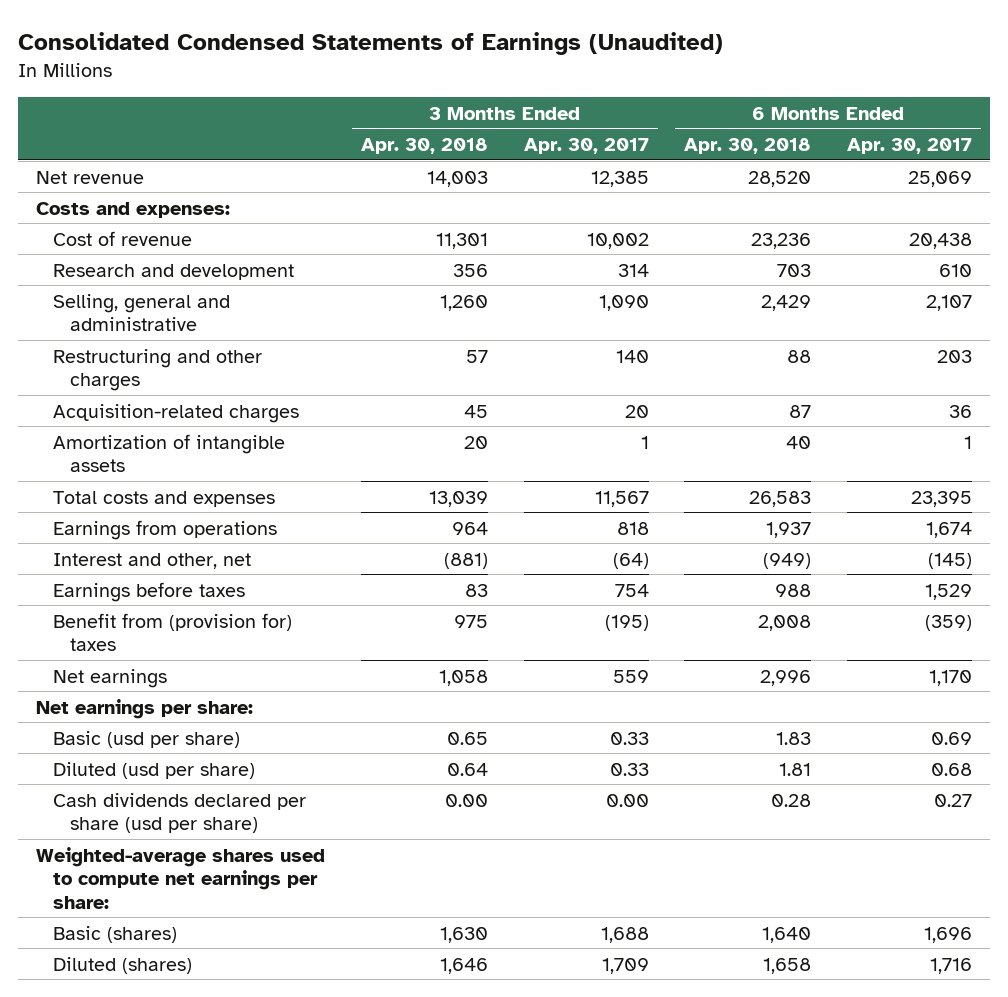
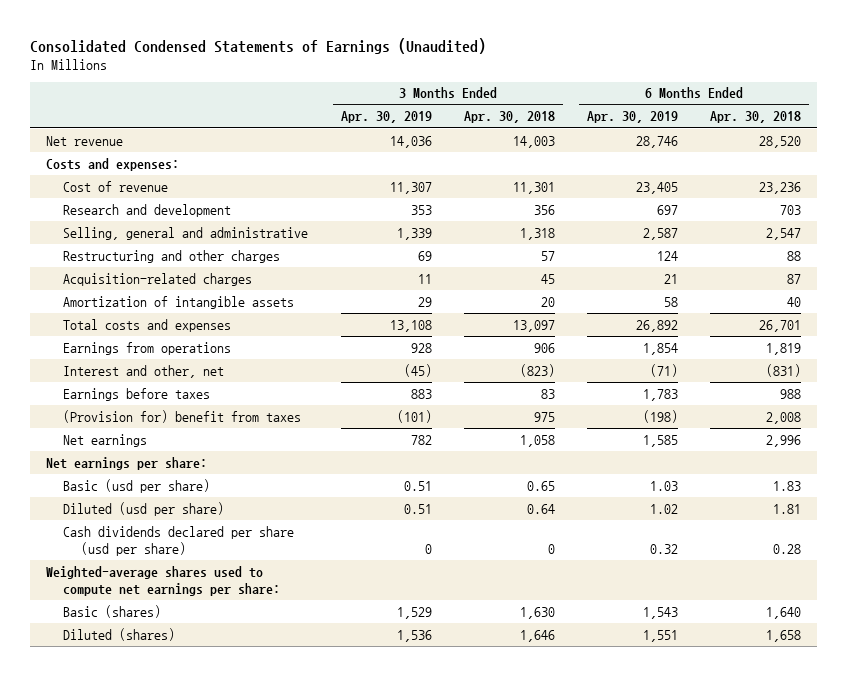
[523,138,649,155] Apr. 30, 2017 -> none
[847,138,973,155] Apr. 30, 2017 -> none
none -> [340,111,432,124] Apr. 30, 2019
none -> [586,111,678,124] Apr. 30, 2019
[439,294,488,311] 1,260 -> [519,227,555,240] 1,318
[761,294,812,311] 2,429 -> [766,227,802,240] 2,547
[428,490,488,507] 13,039 -> [512,319,555,332] 13,097
[749,490,812,507] 26,583 -> [759,319,802,332] 26,701
[451,521,488,535] 964 -> [533,342,555,353] 906
[766,521,812,538] 1,937 -> [766,342,802,355] 1,819
[443,552,488,569] (881) -> [519,363,555,377] (823)
[763,552,812,569] (949) -> [766,363,802,377] (831)
[53,612,293,652] Benefit from (provision for) taxes -> [63,409,302,423] (Provision for) benefit from taxes
[444,793,488,807] 0.00 -> [547,543,555,554] 0

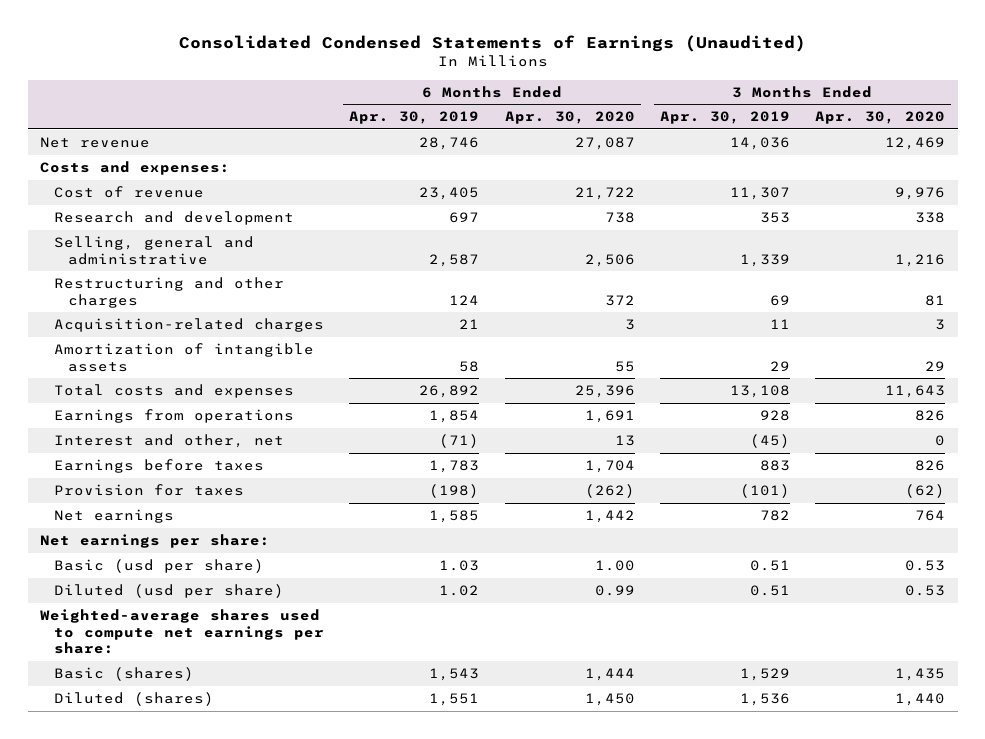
[463,111,555,124] Apr. 30, 2018 -> none
[710,111,802,124] Apr. 30, 2018 -> none
none -> [504,111,635,125] Apr. 30, 2020
none -> [815,111,946,125] Apr. 30, 2020
[63,409,302,423] (Provision for) benefit from taxes -> [54,483,245,496] Provision for taxes
[63,525,295,556] Cash dividends declared per share (usd per share) -> none

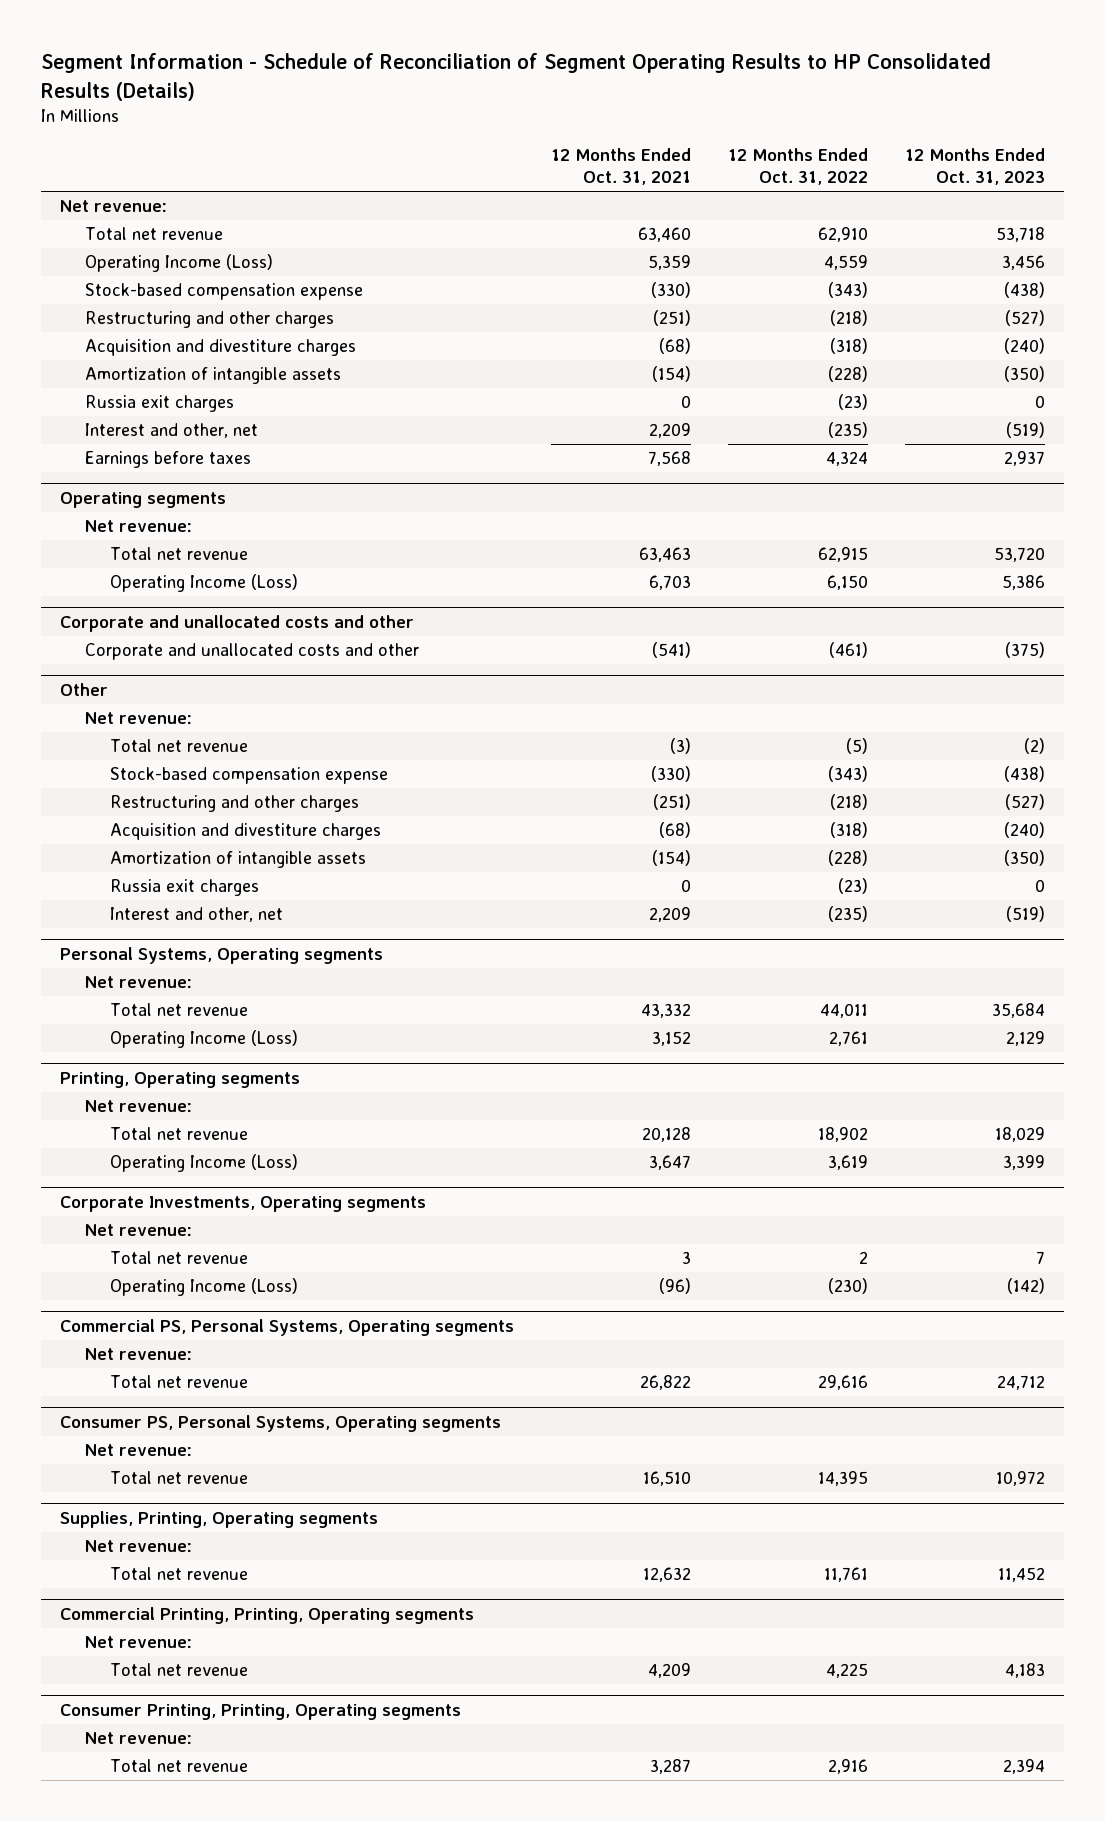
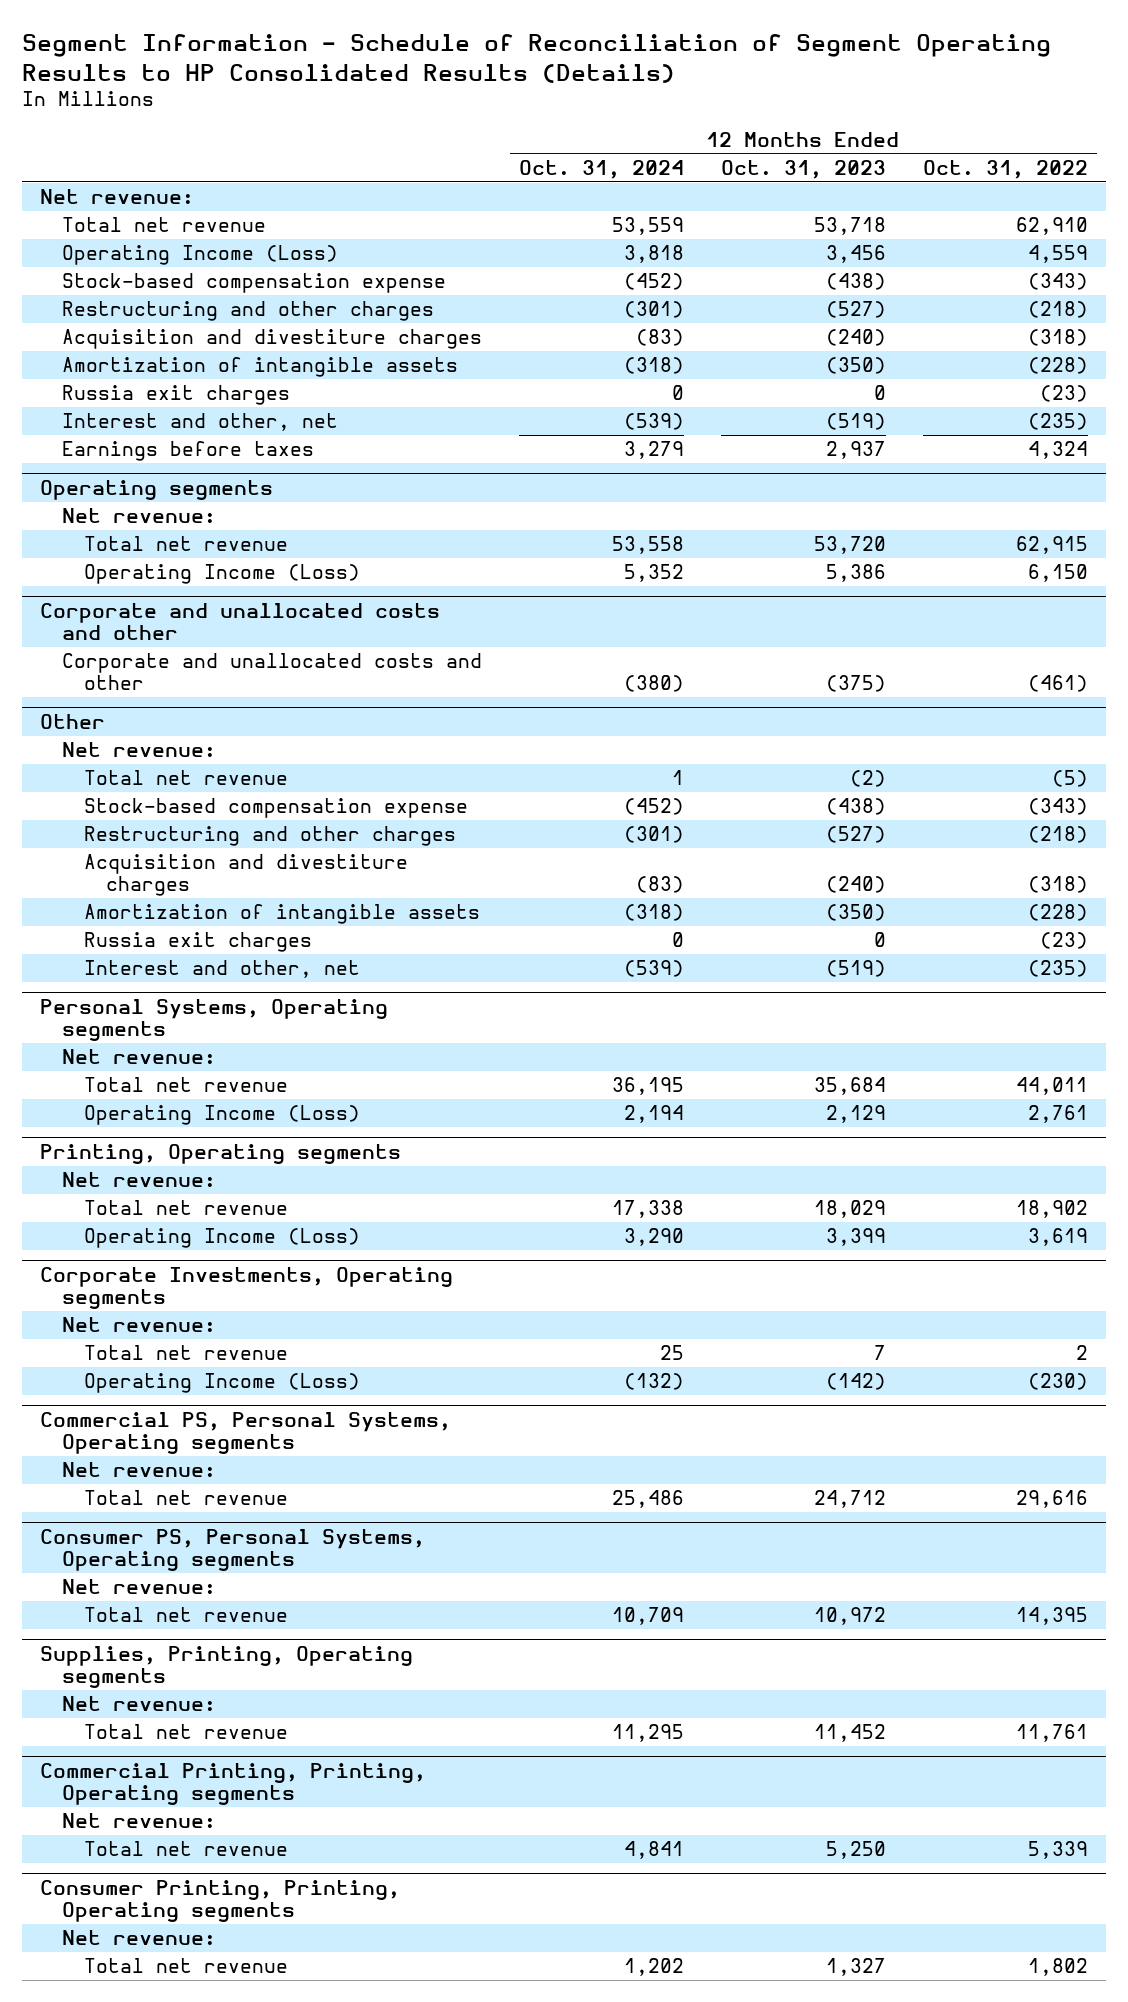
[550,147,691,186] 12 Months Ended Oct. 31, 2021 -> none
none -> [518,159,684,179] Oct. 31, 2024
[826,1663,869,1679] 4,225 -> [1027,1841,1088,1860] 5,339
[1005,1663,1046,1679] 4,183 -> [825,1841,886,1860] 5,250
[828,1759,869,1775] 2,916 -> [1027,1958,1088,1977] 1,802
[1003,1759,1046,1775] 2,394 -> [825,1958,886,1977] 1,327

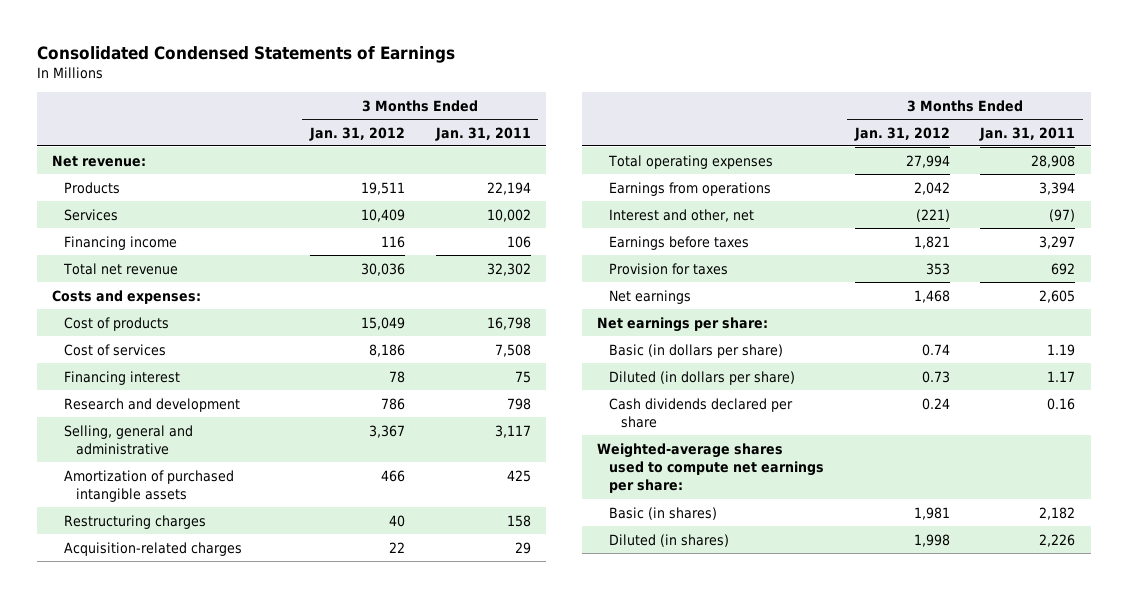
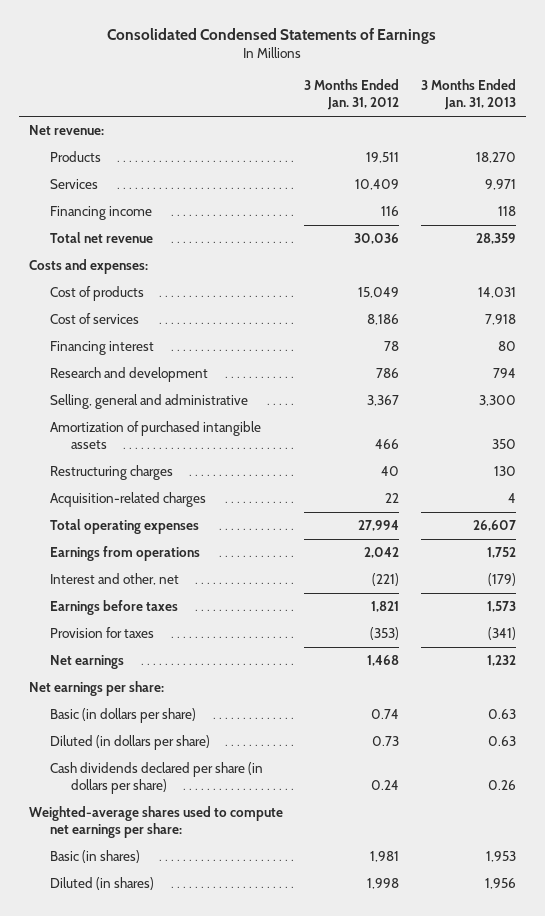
[434,126,531,141] Jan. 31, 2011 -> none
none -> [420,79,516,111] 3 Months Ended Jan. 31, 2013
[925,262,950,275] 353 -> [370,627,400,641] (353)
[608,397,793,428] Cash dividends declared per share -> [50,762,264,795] Cash dividends declared per share (in dollars per share)

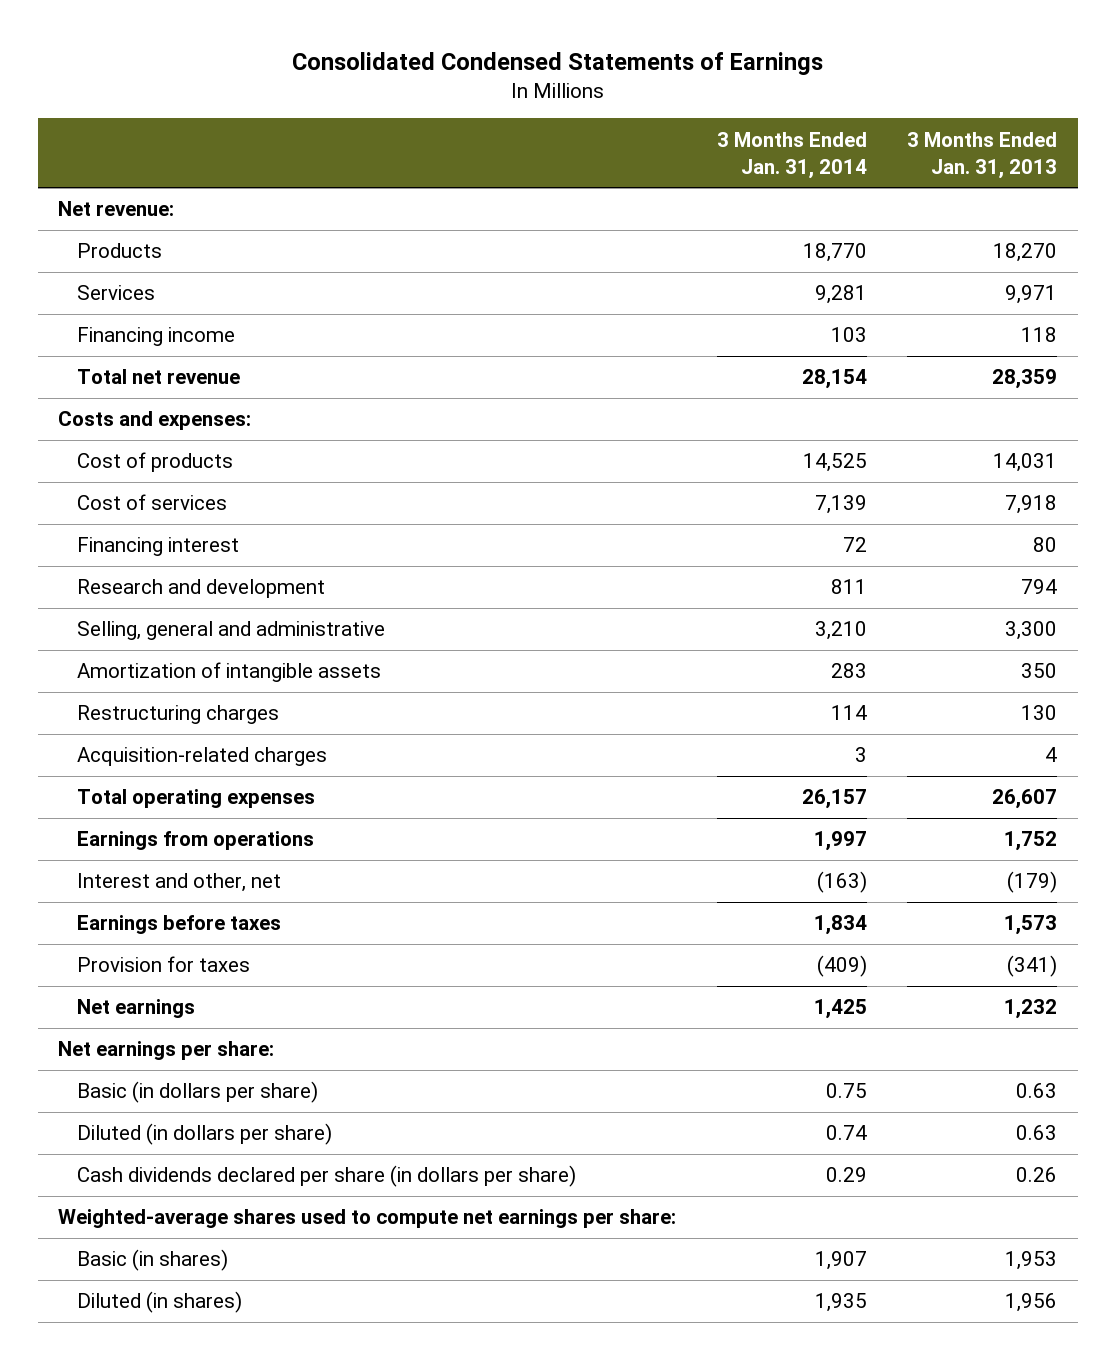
[304,79,400,111] 3 Months Ended Jan. 31, 2012 -> none
none -> [716,131,867,179] 3 Months Ended Jan. 31, 2014
[50,421,262,450] Amortization of purchased intangible assets -> [76,662,381,683] Amortization of intangible assets

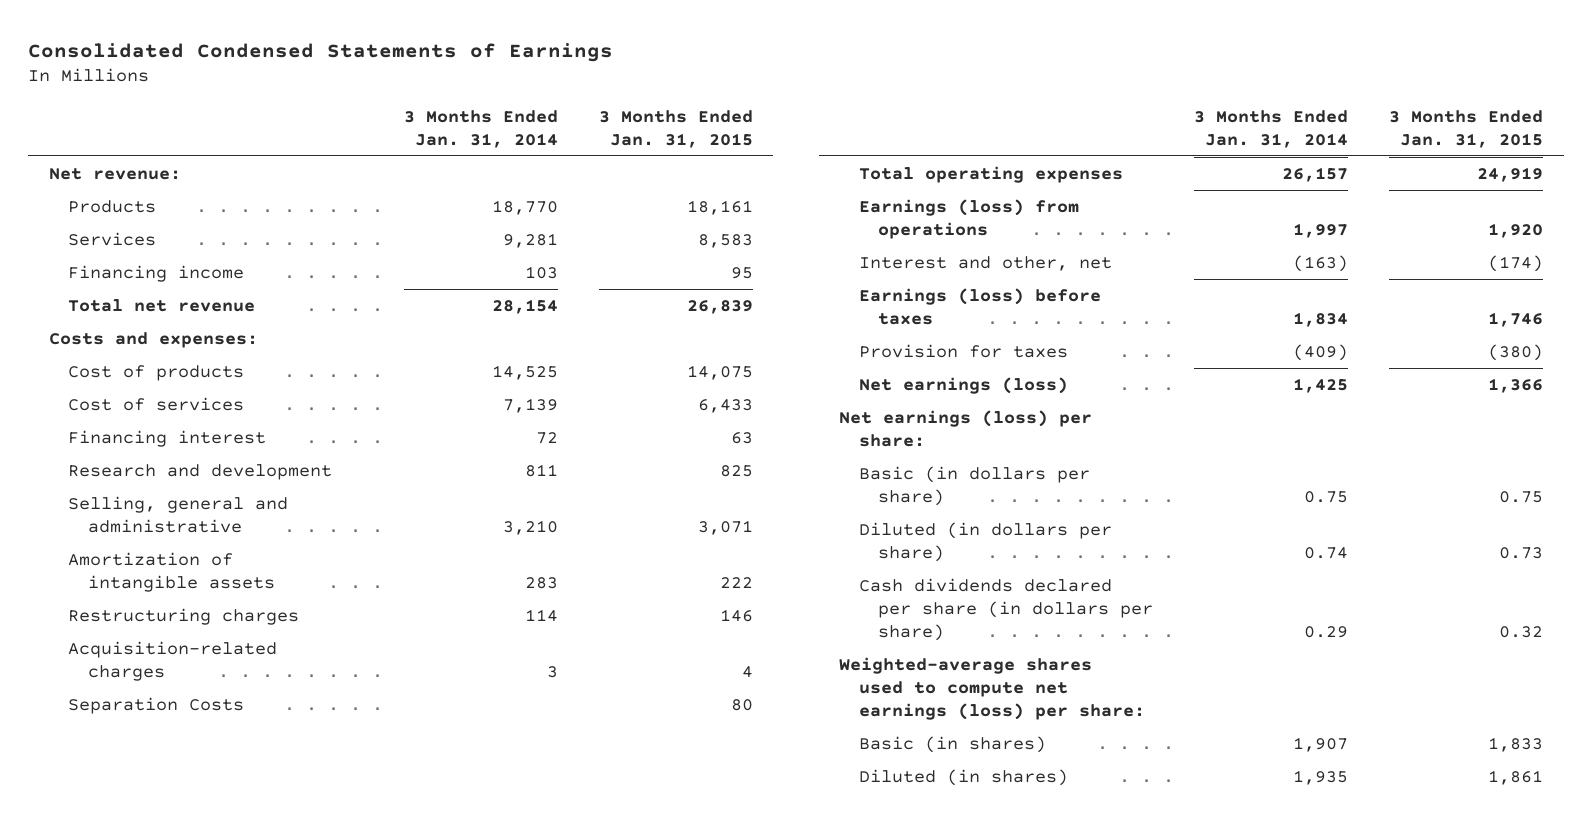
[907,131,1058,179] 3 Months Ended Jan. 31, 2013 -> none
none -> [598,109,753,148] 3 Months Ended Jan. 31, 2015
none -> [68,696,245,714] Separation Costs
[76,831,314,851] Earnings from operations -> [858,198,1079,239] Earnings (loss) from operations
[76,915,281,935] Earnings before taxes -> [858,287,1101,325] Earnings (loss) before taxes
[76,999,195,1019] Net earnings -> [858,376,1068,394] Net earnings (loss)
[58,1041,275,1061] Net earnings per share: -> [839,409,1093,447] Net earnings (loss) per share:
[58,1209,677,1229] Weighted-average shares used to compute net earnings per share: -> [839,656,1145,720] Weighted-average shares used to compute net earnings (loss) per share:

